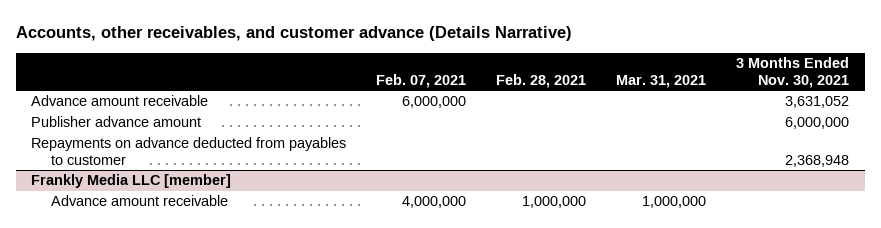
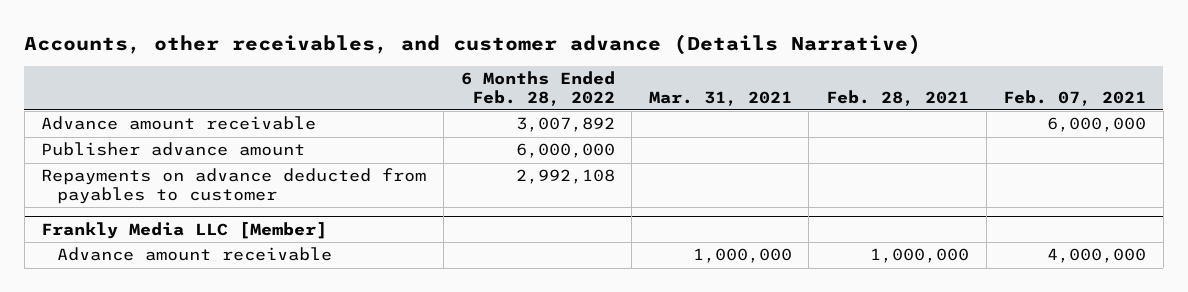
[736,57,850,88] 3 Months Ended Nov. 30, 2021 -> none
none -> [460,71,615,106] 6 Months Ended Feb. 28, 2022
[31,174,232,189] Frankly Media LLC [member] -> [41,221,328,239] Frankly Media LLC [Member]

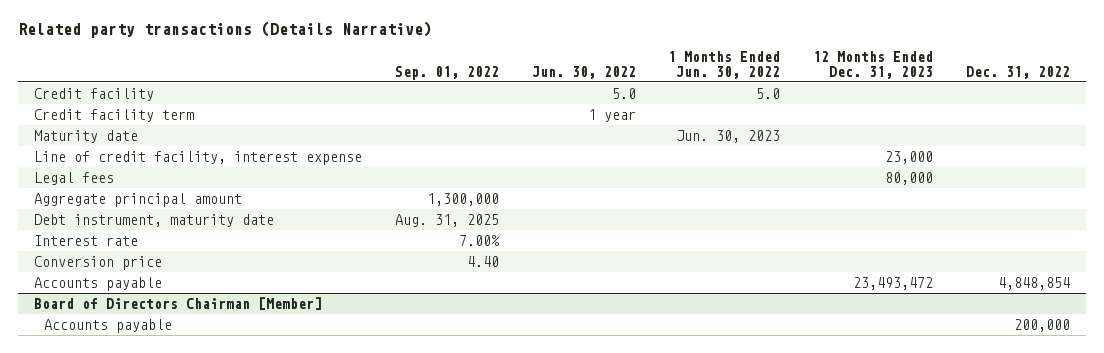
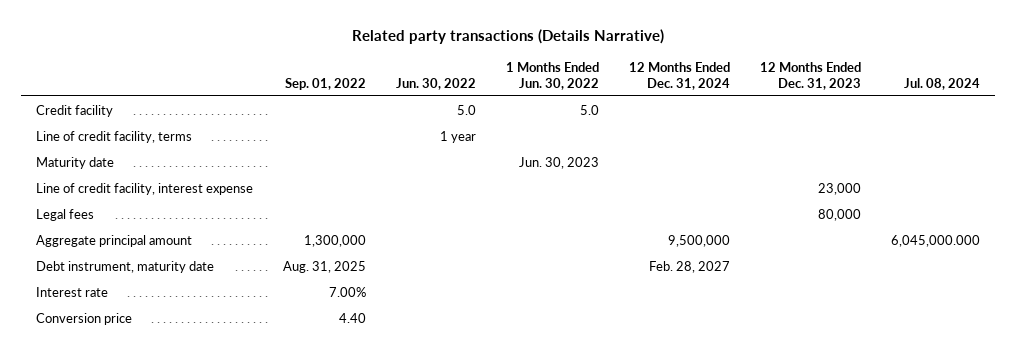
[965,65,1070,79] Dec. 31, 2022 -> none
none -> [629,61,731,90] 12 Months Ended Dec. 31, 2024
none -> [904,77,981,90] Jul. 08, 2024
[34,108,195,122] Credit facility term -> [35,130,192,143] Line of credit facility, terms
[34,276,163,291] Accounts payable -> none
[34,296,323,310] Board of Directors Chairman [Member] -> none
[43,318,172,333] Accounts payable -> none

